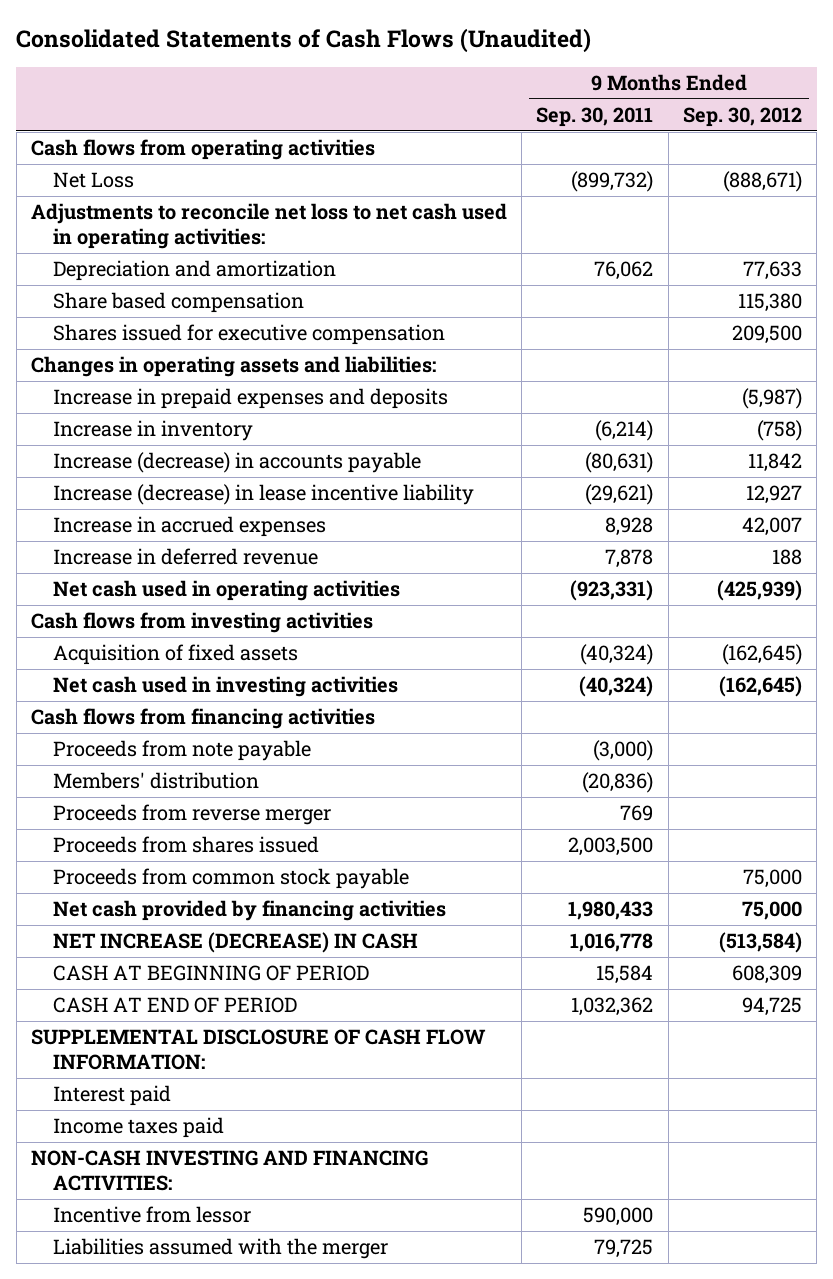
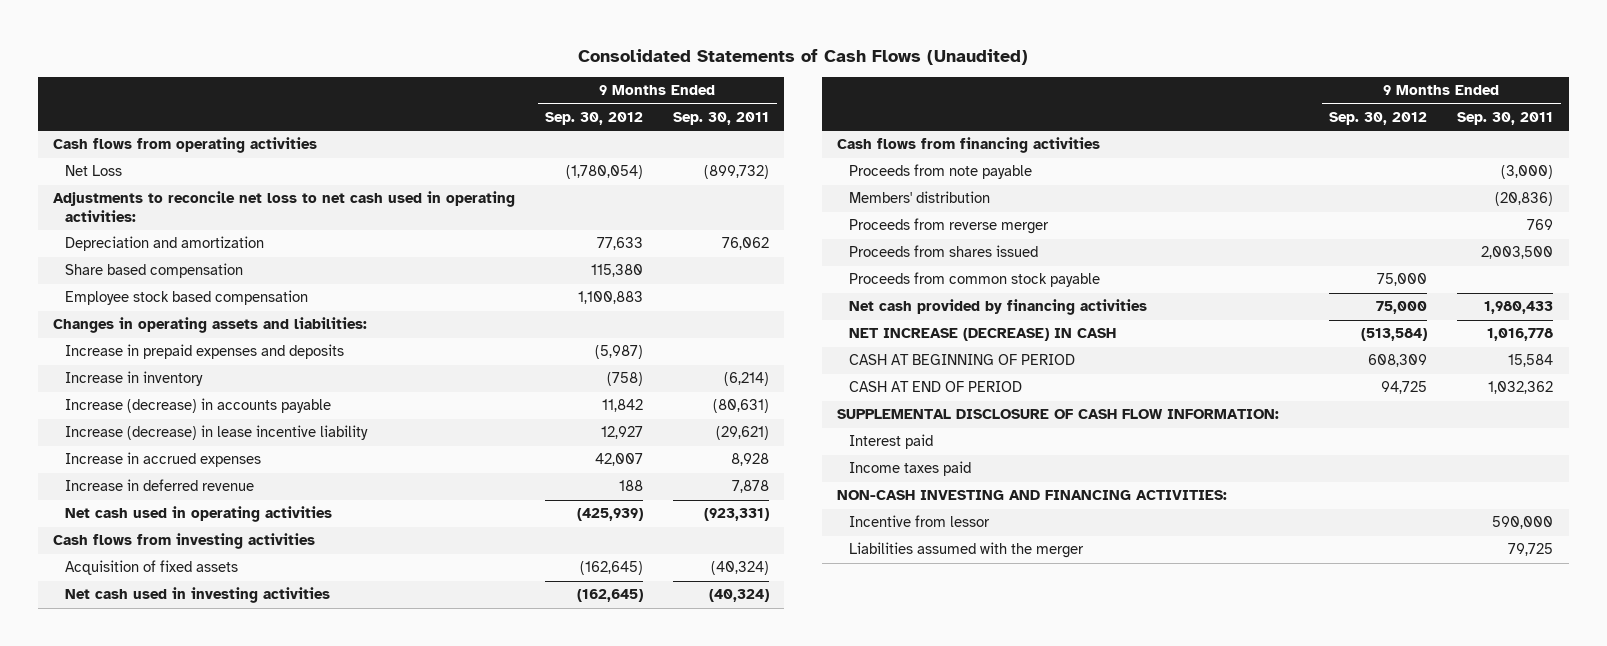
[722,171,802,193] (888,671) -> [566,165,644,180] (1,780,054)
[53,324,446,346] Shares issued for executive compensation -> none
none -> [64,290,308,306] Employee stock based compensation

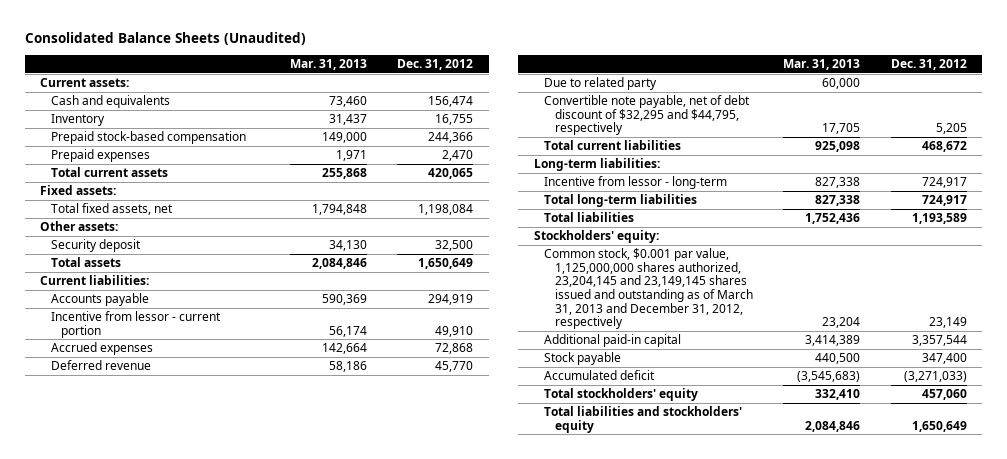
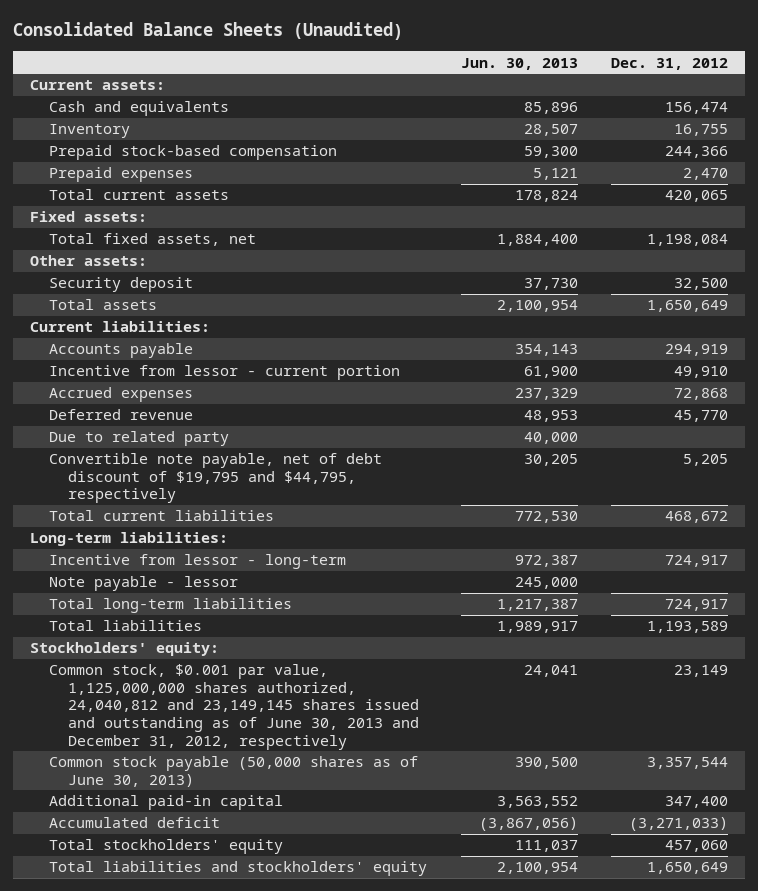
[289,59,367,71] Mar. 31, 2013 -> none
none -> [460,57,578,70] Jun. 30, 2013
[544,95,751,136] Convertible note payable, net of debt discount of $32,295 and $44,795, respectively -> [49,453,383,504] Convertible note payable, net of debt discount of $19,795 and $44,795, respectively
none -> [49,576,239,592] Note payable - lessor
[544,352,622,366] Stock payable -> none
[544,248,753,330] Common stock, $0.001 par value, 1,125,000,000 shares authorized, 23,204,145 and 23,149,145 shares issued and outstanding as of March 31, 2013 and December 31, 2012, respectively -> [49,664,420,750] Common stock, $0.001 par value, 1,125,000,000 shares authorized, 24,040,812 and 23,149,145 shares issued and outstanding as of June 30, 2013 and December 31, 2012, respectively
none -> [49,756,419,787] Common stock payable (50,000 shares as of June 30, 2013)
[912,335,968,347] 3,357,544 -> [664,796,728,809] 347,400

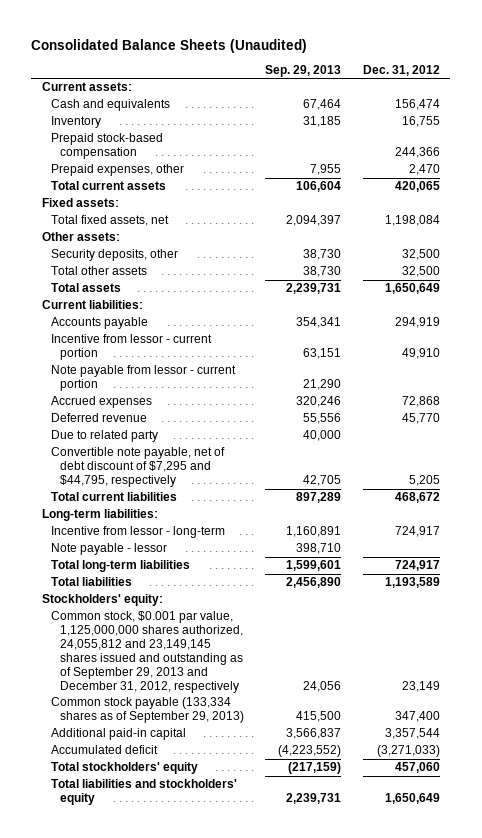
[460,57,578,70] Jun. 30, 2013 -> none
none -> [265,64,342,77] Sep. 29, 2013
[49,167,194,183] Prepaid expenses -> [50,164,184,177] Prepaid expenses, other
[49,277,194,293] Security deposit -> [50,249,178,262] Security deposits, other
none -> [50,266,147,276] Total other assets
none -> [50,365,236,392] Note payable from lessor - current portion
[49,453,383,504] Convertible note payable, net of debt discount of $19,795 and $44,795, respectively -> [50,447,225,488] Convertible note payable, net of debt discount of $7,295 and $44,795, respectively
[49,664,420,750] Common stock, $0.001 par value, 1,125,000,000 shares authorized, 24,040,812 and 23,149,145 shares issued and outstanding as of June 30, 2013 and December 31, 2012, respectively -> [50,611,243,694] Common stock, $0.001 par value, 1,125,000,000 shares authorized, 24,055,812 and 23,149,145 shares issued and outstanding as of September 29, 2013 and December 31, 2012, respectively
[49,756,419,787] Common stock payable (50,000 shares as of June 30, 2013) -> [50,697,244,724] Common stock payable (133,334 shares as of September 29, 2013)
[646,757,728,770] 3,357,544 -> [394,711,440,723] 347,400
[664,796,728,809] 347,400 -> [384,728,440,740] 3,357,544

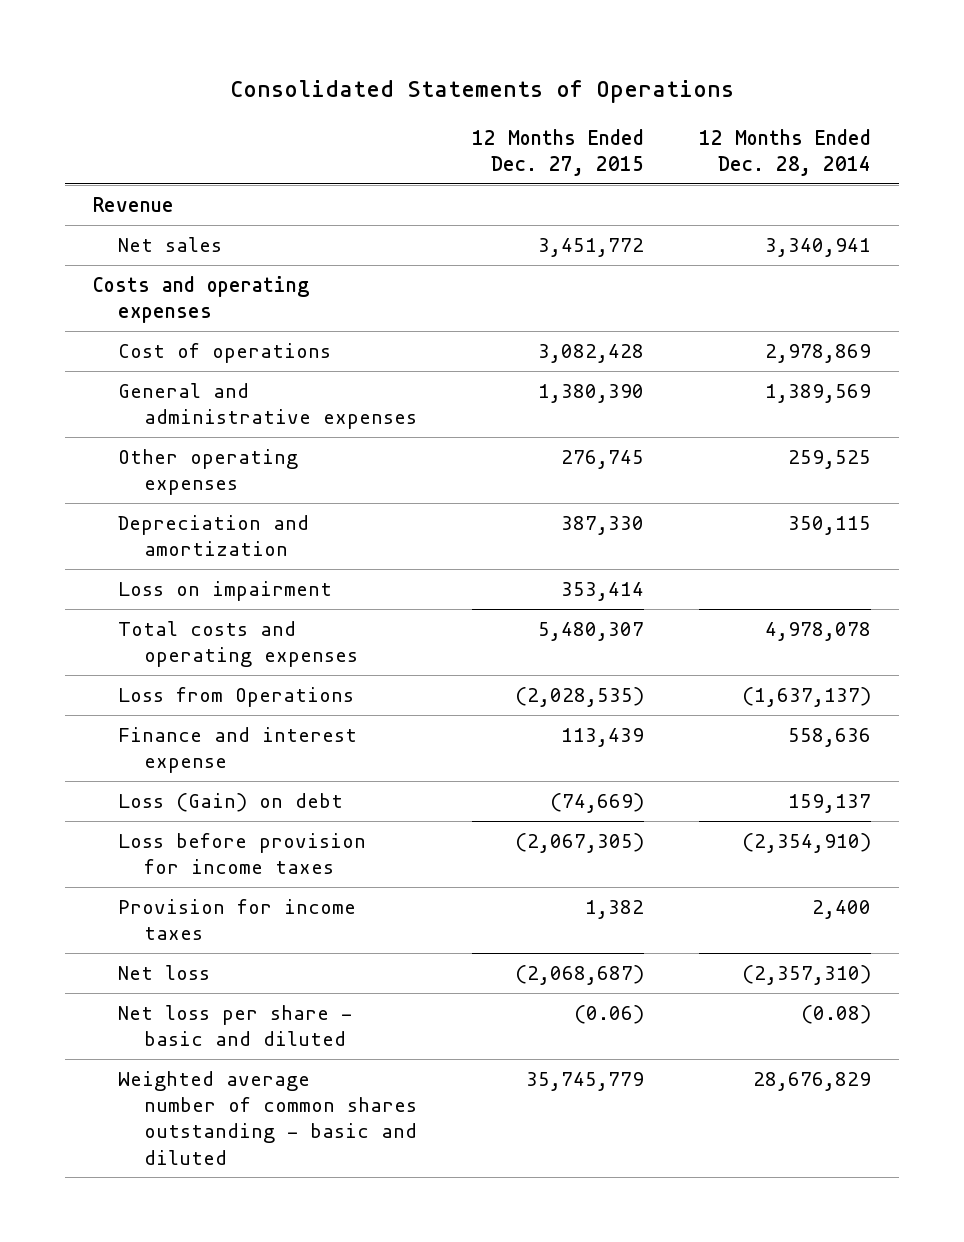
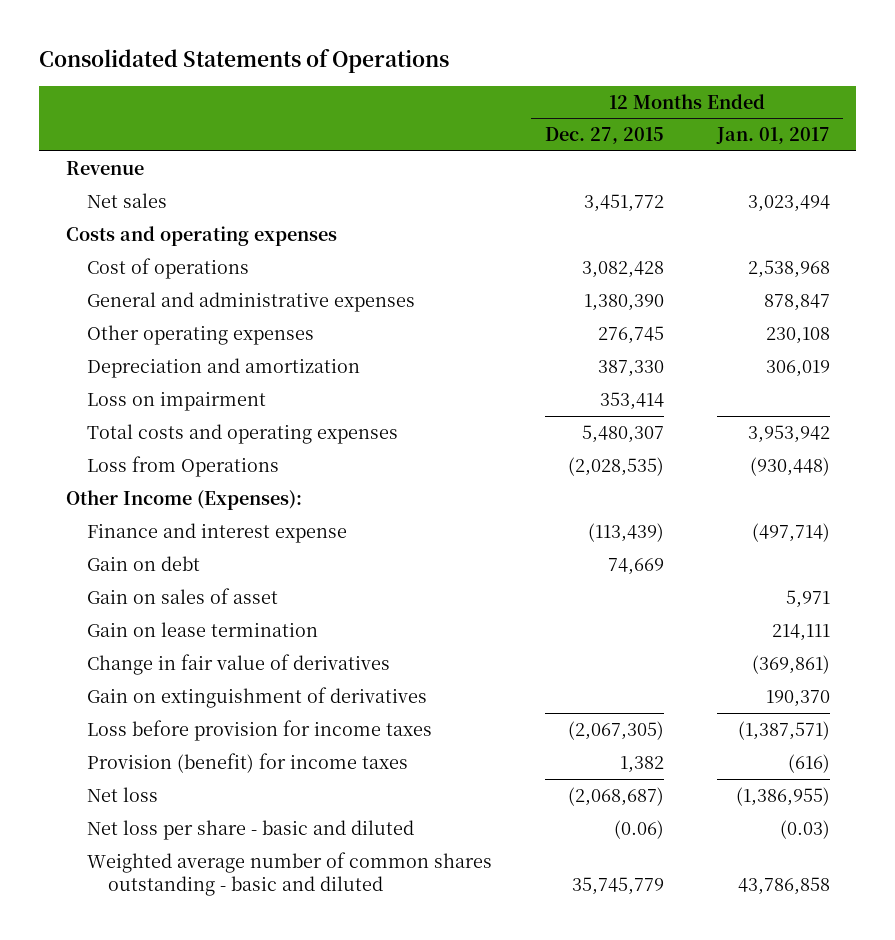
[699,128,872,176] 12 Months Ended Dec. 28, 2014 -> none
none -> [715,127,830,145] Jan. 01, 2017
none -> [65,489,302,510] Other Income (Expenses):
[561,727,645,747] 113,439 -> [587,522,664,542] (113,439)
[118,792,344,812] Loss (Gain) on debt -> [86,555,200,571] Gain on debt
[550,792,645,813] (74,669) -> [607,557,664,575] 74,669
none -> [86,587,278,604] Gain on sales of asset
none -> [86,621,318,637] Gain on lease termination
none -> [86,653,390,675] Change in fair value of derivatives
none -> [86,686,427,708] Gain on extinguishment of derivatives
[118,898,357,941] Provision for income taxes -> [86,752,408,773] Provision (benefit) for income taxes

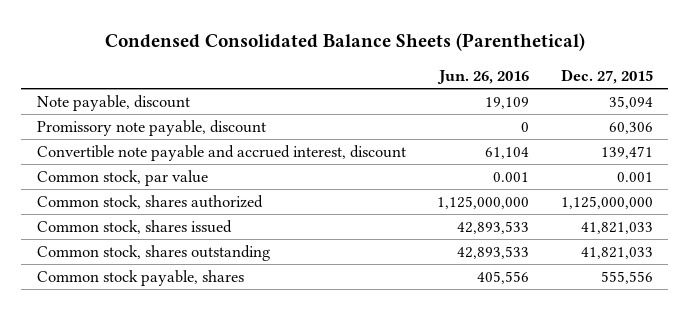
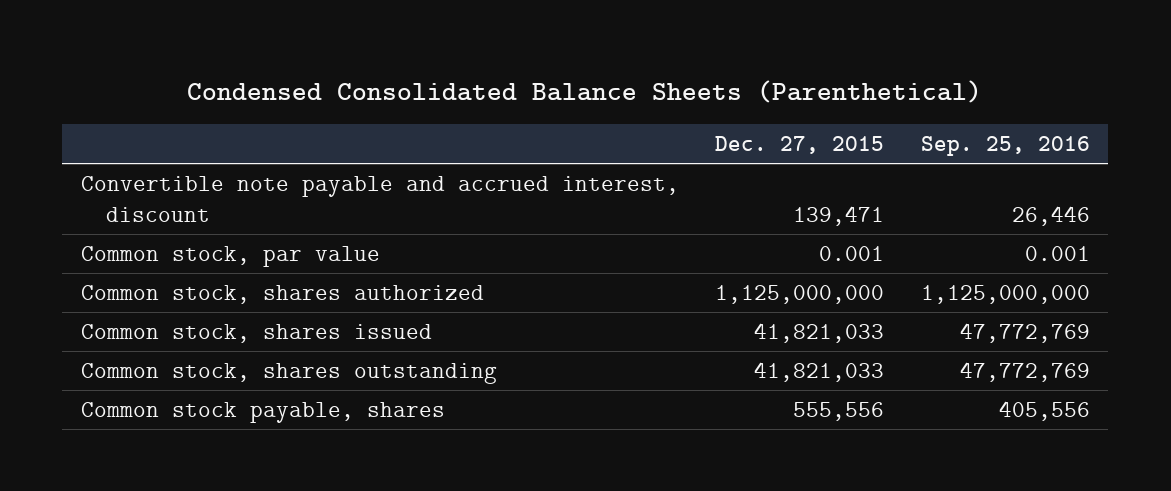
[437,70,530,85] Jun. 26, 2016 -> none
none -> [920,135,1090,156] Sep. 25, 2016
[36,94,190,111] Note payable, discount -> none
[36,119,266,136] Promissory note payable, discount -> none

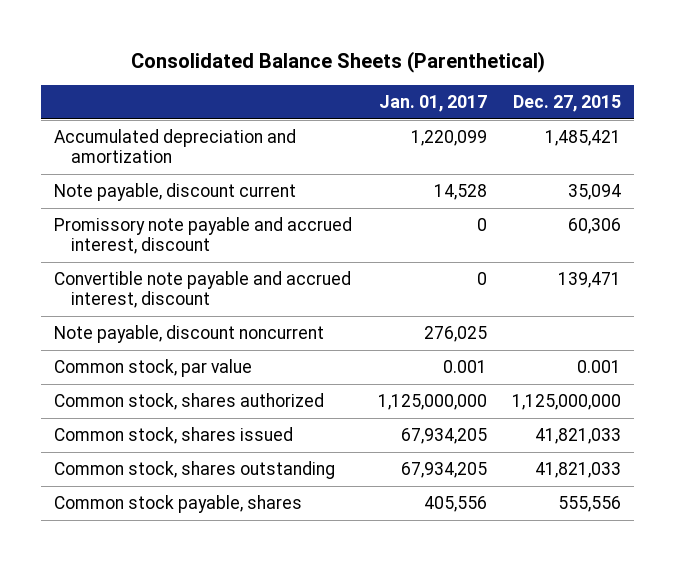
[187,79,983,103] Condensed Consolidated Balance Sheets (Parenthetical) -> [130,51,545,74] Consolidated Balance Sheets (Parenthetical)
[920,135,1090,156] Sep. 25, 2016 -> none
none -> [378,95,487,113] Jan. 01, 2017
none -> [53,128,296,163] Accumulated depreciation and amortization
none -> [53,182,296,201] Note payable, discount current
none -> [53,216,352,254] Promissory note payable and accrued interest, discount
none -> [53,324,324,343] Note payable, discount noncurrent

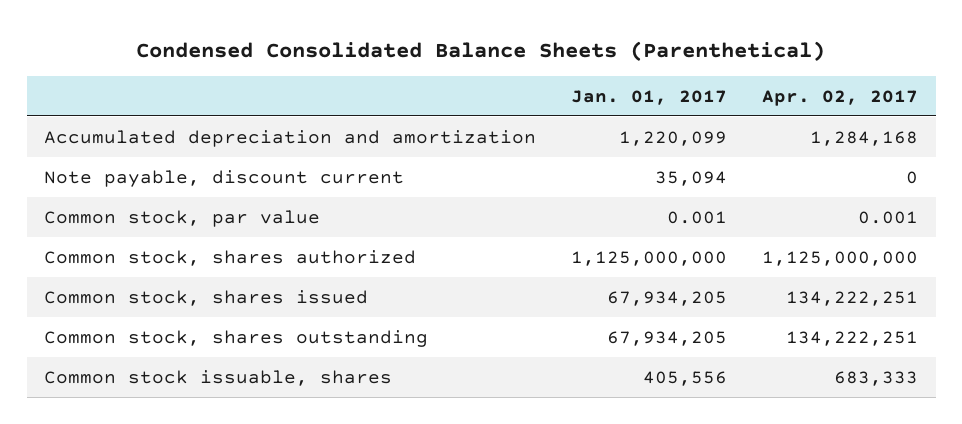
[130,51,545,74] Consolidated Balance Sheets (Parenthetical) -> [136,40,826,61] Condensed Consolidated Balance Sheets (Parenthetical)
[513,95,622,113] Dec. 27, 2015 -> none
none -> [762,89,919,106] Apr. 02, 2017
[53,216,352,254] Promissory note payable and accrued interest, discount -> none
[53,270,351,308] Convertible note payable and accrued interest, discount -> none
[53,324,324,343] Note payable, discount noncurrent -> none
[433,183,487,200] 14,528 -> [655,170,728,186] 35,094
[53,494,302,513] Common stock payable, shares -> [44,369,393,386] Common stock issuable, shares

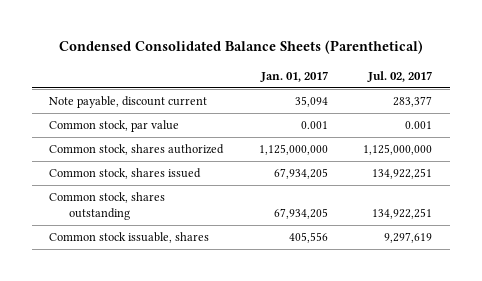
[762,89,919,106] Apr. 02, 2017 -> none
none -> [367,70,433,82] Jul. 02, 2017
[44,129,537,147] Accumulated depreciation and amortization -> none

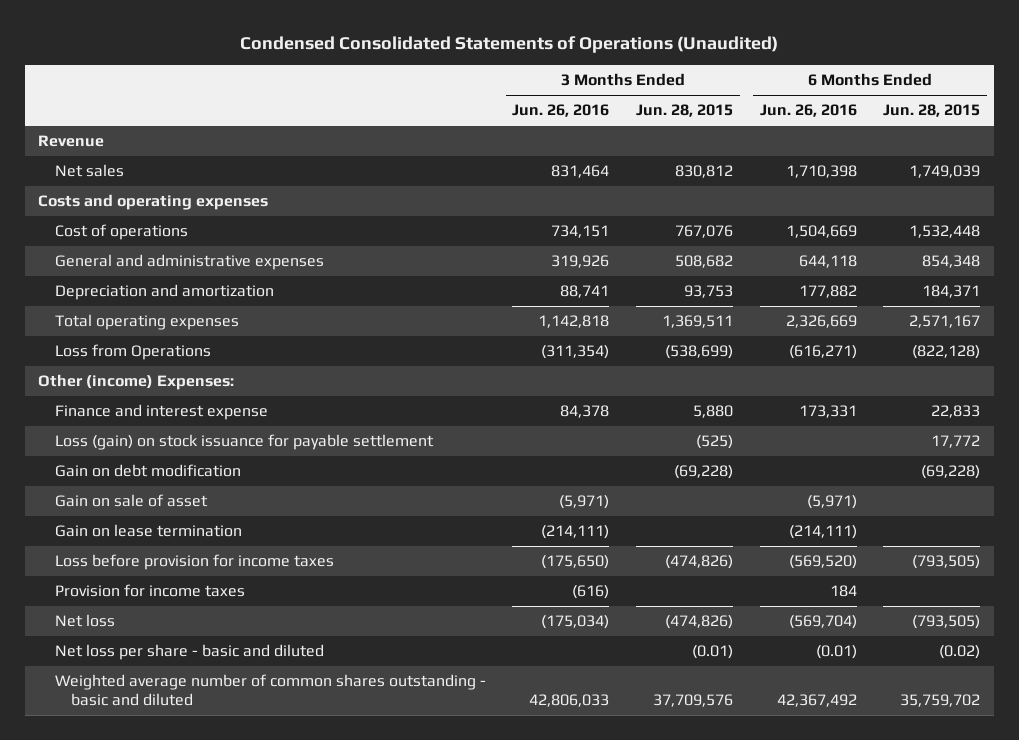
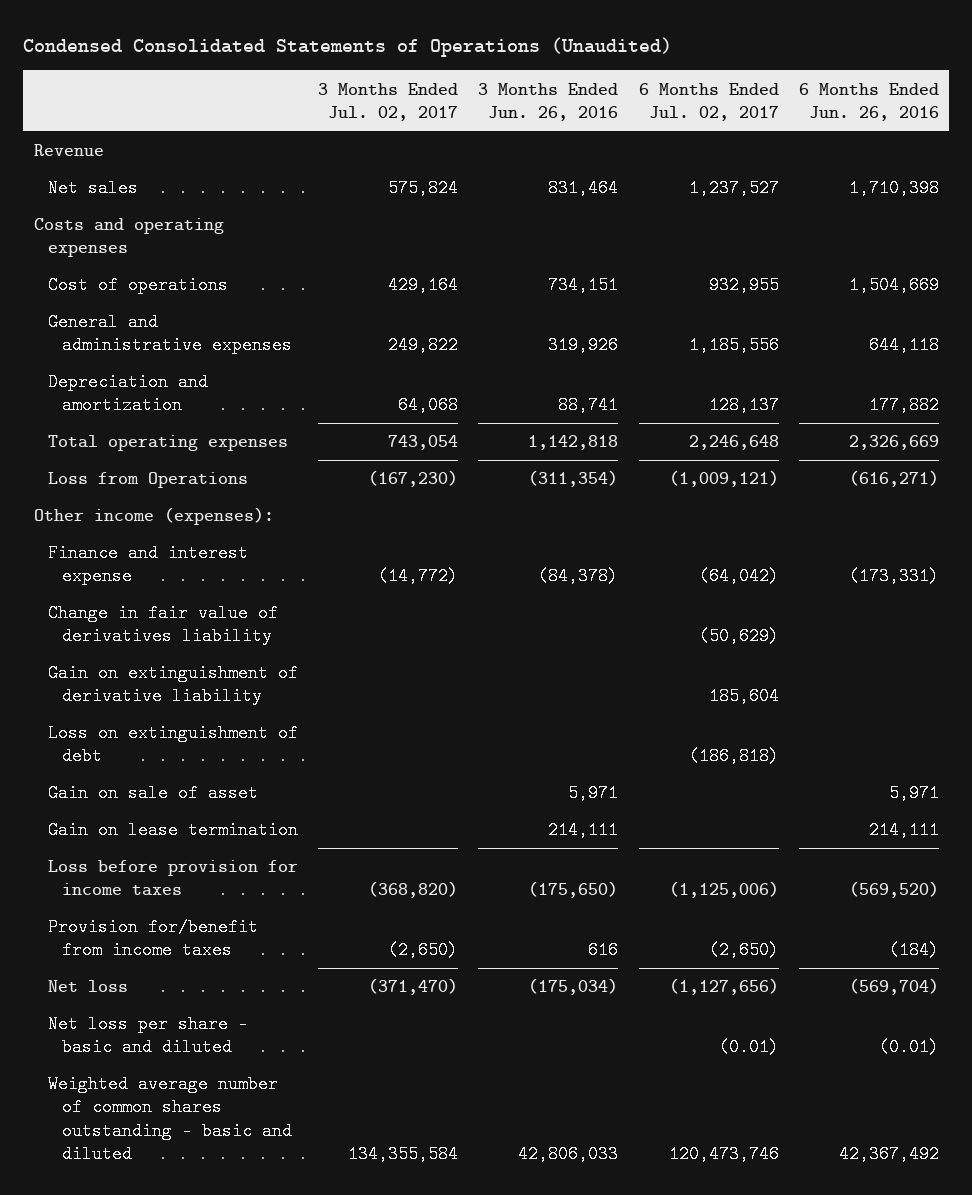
[636,104,734,118] Jun. 28, 2015 -> none
[883,104,981,118] Jun. 28, 2015 -> none
none -> [318,82,459,121] 3 Months Ended Jul. 02, 2017
none -> [638,82,779,121] 6 Months Ended Jul. 02, 2017
[54,434,434,451] Loss (gain) on stock issuance for payable settlement -> none
[38,374,235,391] Other (income) Expenses: -> [33,507,274,526] Other income (expenses):
[560,405,610,419] 84,378 -> [538,567,619,586] (84,378)
[798,405,857,419] 173,331 -> [848,567,939,586] (173,331)
none -> [47,604,278,646] Change in fair value of derivatives liability
none -> [47,664,298,706] Gain on extinguishment of derivative liability
[54,464,241,478] Gain on debt modification -> [47,724,298,766] Loss on extinguishment of debt
[559,495,610,510] (5,971) -> [568,784,619,803] 5,971
[806,495,857,510] (5,971) -> [888,784,939,803] 5,971
[541,525,610,540] (214,111) -> [548,821,619,840] 214,111
[788,525,857,540] (214,111) -> [868,821,939,840] 214,111
[54,584,245,598] Provision for income taxes -> [47,918,258,960] Provision for/benefit from income taxes
[572,585,610,600] (616) -> [588,941,619,960] 616
[829,585,857,598] 184 -> [888,941,939,960] (184)

